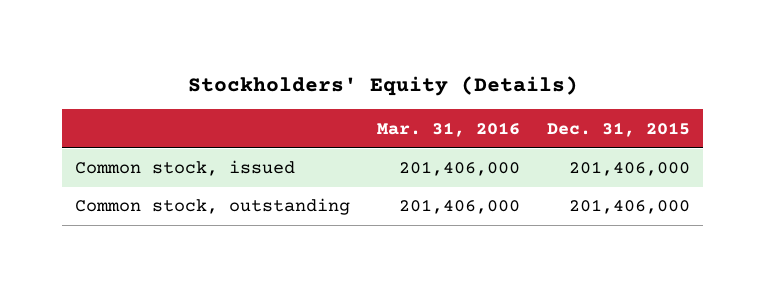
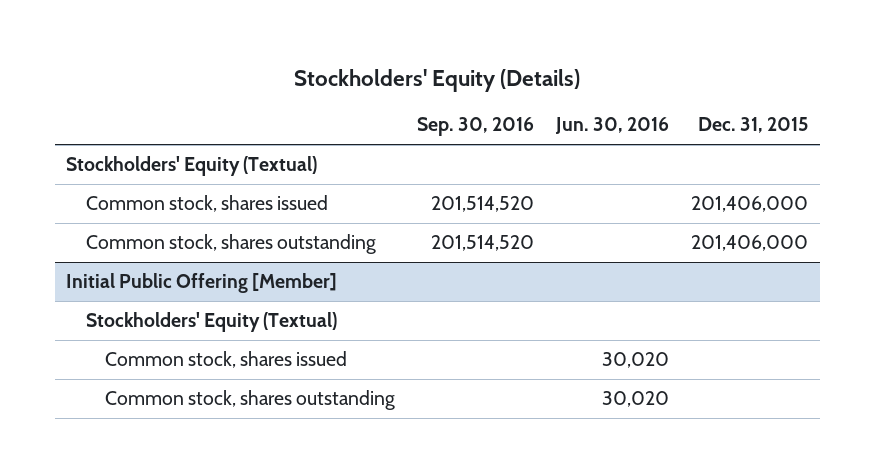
[377,121,521,137] Mar. 31, 2016 -> none
none -> [417,117,535,137] Sep. 30, 2016
none -> [555,117,670,135] Jun. 30, 2016
none -> [66,156,318,177] Stockholders' Equity (Textual)
[75,160,296,177] Common stock, issued -> [85,195,328,213] Common stock, shares issued
[75,198,351,216] Common stock, outstanding -> [85,234,376,255] Common stock, shares outstanding
none -> [66,273,338,294] Initial Public Offering [Member]
none -> [85,312,337,333] Stockholders' Equity (Textual)
none -> [105,351,348,369] Common stock, shares issued
none -> [105,390,396,411] Common stock, shares outstanding

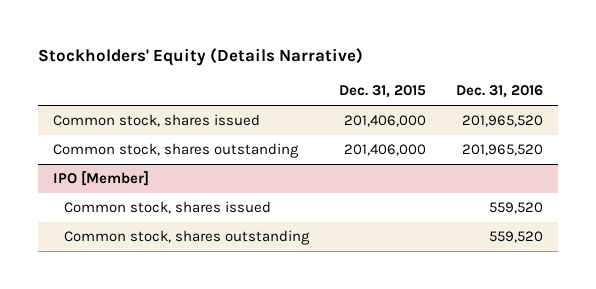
[294,68,581,92] Stockholders' Equity (Details) -> [37,48,363,67] Stockholders' Equity (Details Narrative)
[417,117,535,137] Sep. 30, 2016 -> none
[555,117,670,135] Jun. 30, 2016 -> none
none -> [455,85,543,99] Dec. 31, 2016
[66,156,318,177] Stockholders' Equity (Textual) -> none
[85,312,337,333] Stockholders' Equity (Textual) -> none
[66,273,338,294] Initial Public Offering [Member] -> [52,171,149,187] IPO [Member]

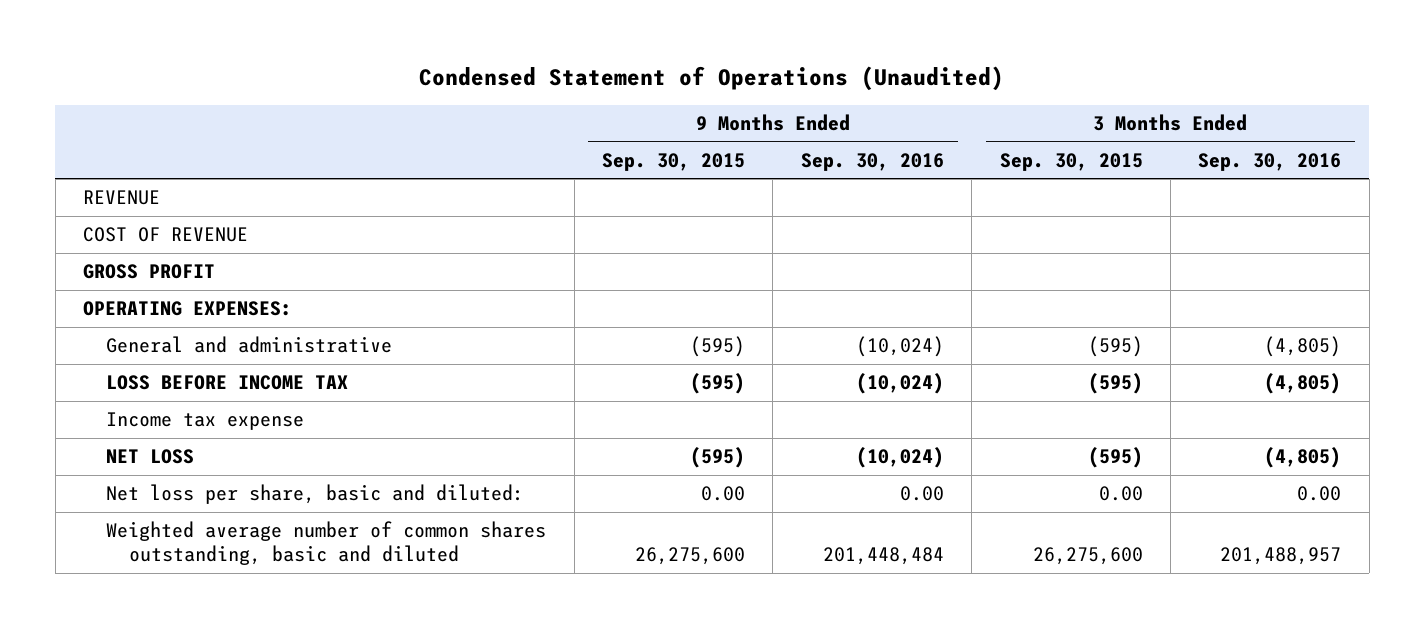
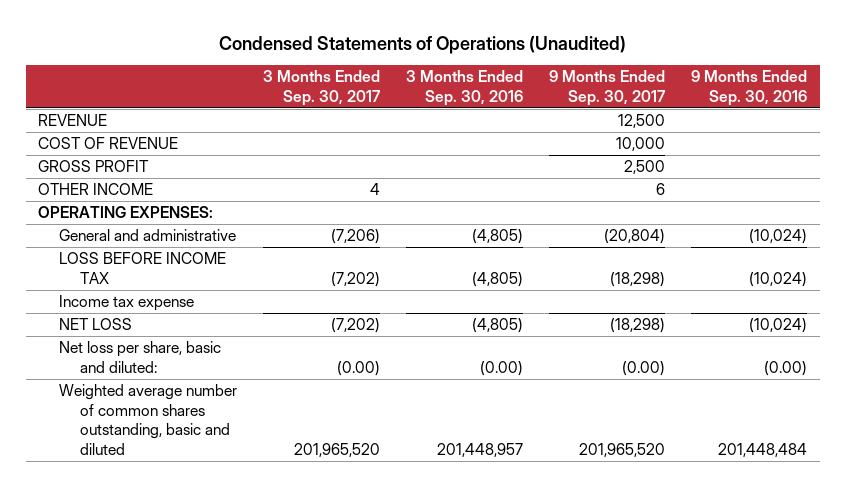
[419,66,1005,92] Condensed Statement of Operations (Unaudited) -> [218,35,626,54] Condensed Statements of Operations (Unaudited)
[602,152,746,171] Sep. 30, 2015 -> none
[999,152,1143,171] Sep. 30, 2015 -> none
none -> [263,70,381,106] 3 Months Ended Sep. 30, 2017
none -> [548,70,665,106] 9 Months Ended Sep. 30, 2017
none -> [38,183,154,196] OTHER INCOME
[899,486,944,502] 0.00 -> [763,360,807,376] (0.00)
[1297,486,1342,502] 0.00 -> [480,360,524,376] (0.00)
[1220,547,1342,566] 201,488,957 -> [437,443,524,458] 201,448,957

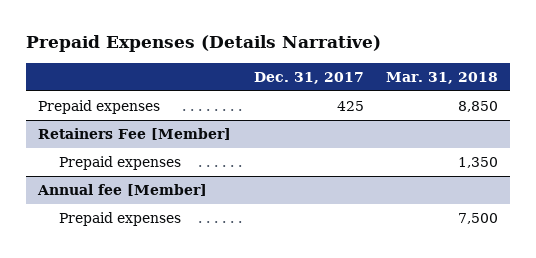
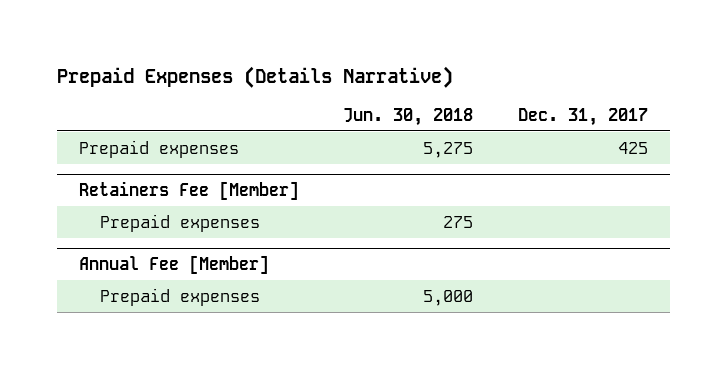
[386,71,499,84] Mar. 31, 2018 -> none
none -> [343,107,474,126] Jun. 30, 2018
[36,184,207,197] Annual fee [Member] -> [79,254,270,274] Annual Fee [Member]

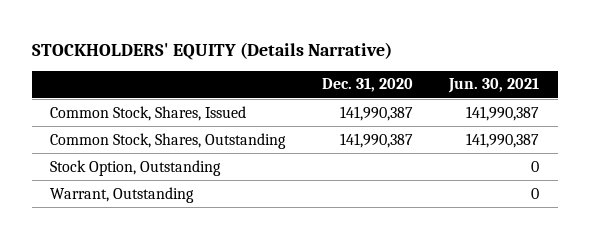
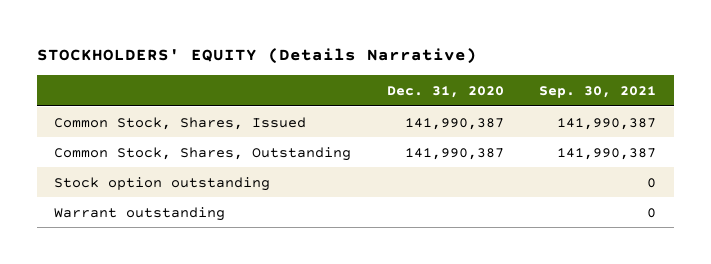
[448,78,540,94] Jun. 30, 2021 -> none
none -> [539,85,657,98] Sep. 30, 2021
[49,159,221,176] Stock Option, Outstanding -> [54,176,271,191] Stock option outstanding
[49,186,194,203] Warrant, Outstanding -> [54,206,226,221] Warrant outstanding

